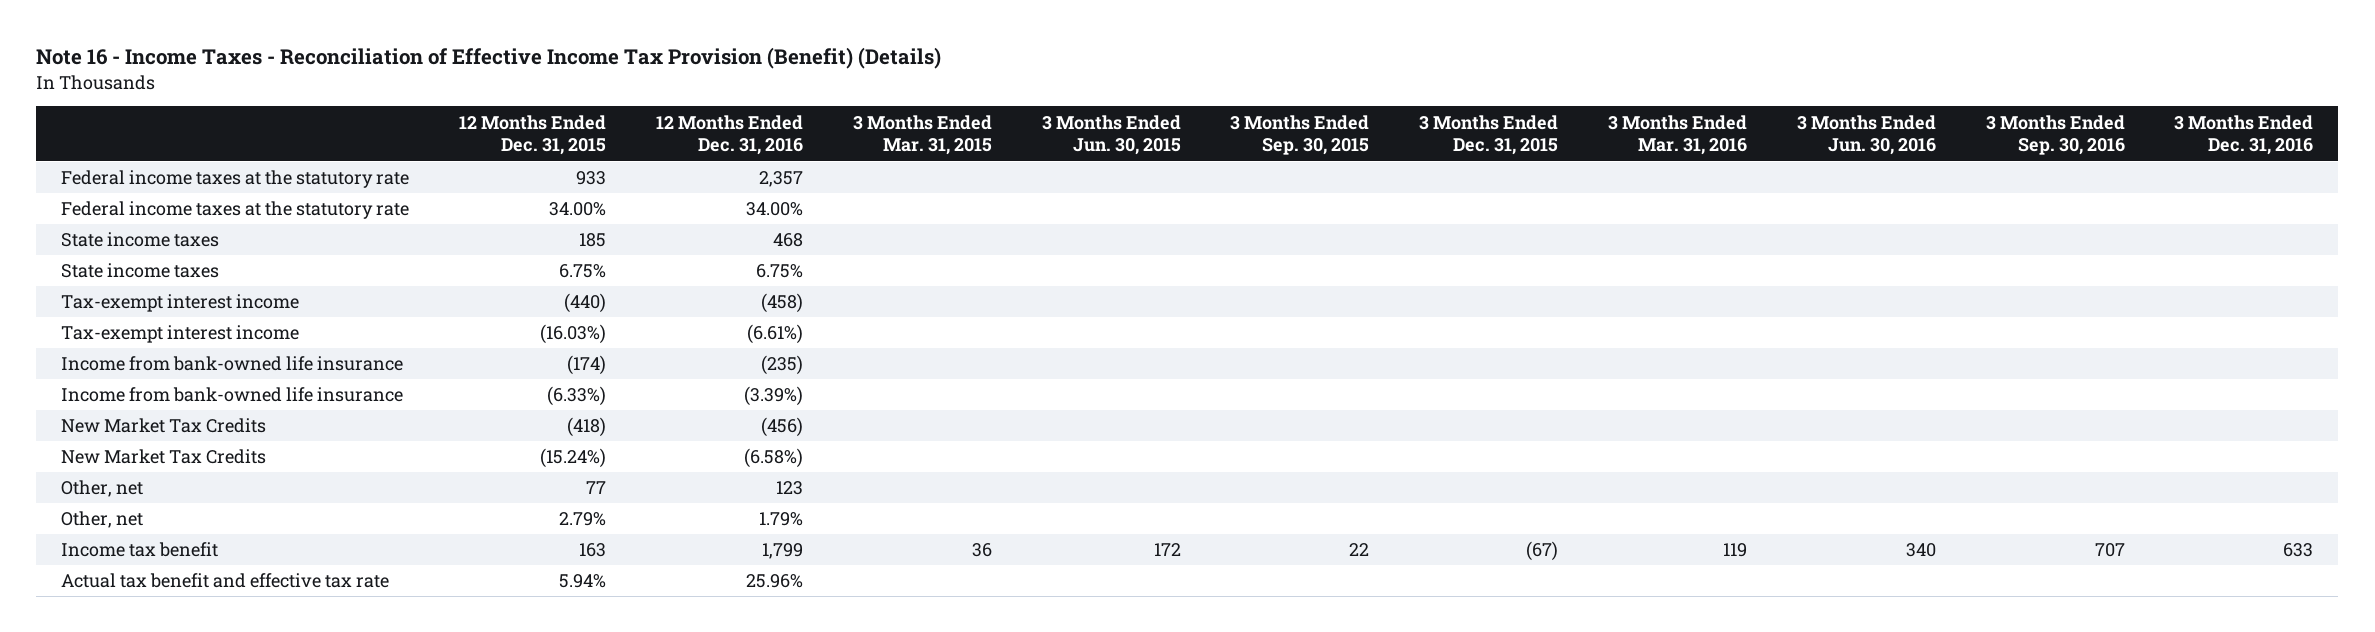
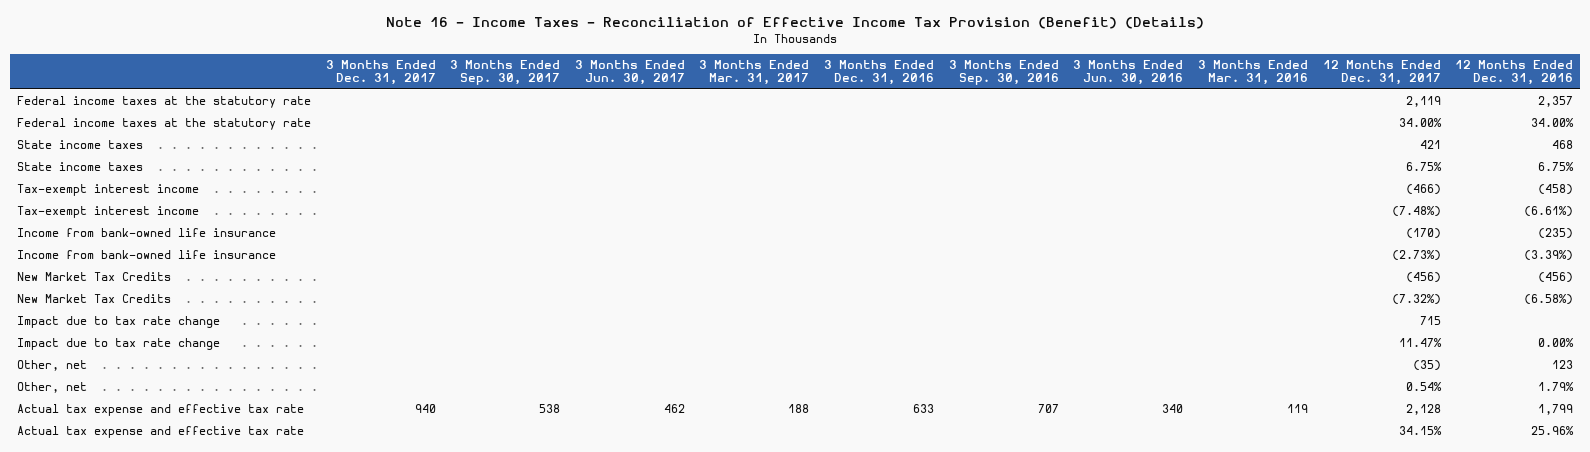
[459,114,607,156] 12 Months Ended Dec. 31, 2015 -> none
[852,114,992,156] 3 Months Ended Mar. 31, 2015 -> none
[1041,114,1181,156] 3 Months Ended Jun. 30, 2015 -> none
[1230,114,1370,156] 3 Months Ended Sep. 30, 2015 -> none
[1419,114,1559,156] 3 Months Ended Dec. 31, 2015 -> none
none -> [325,60,436,86] 3 Months Ended Dec. 31, 2017
none -> [450,60,561,86] 3 Months Ended Sep. 30, 2017
none -> [574,60,685,86] 3 Months Ended Jun. 30, 2017
none -> [699,60,810,86] 3 Months Ended Mar. 31, 2017
none -> [1322,60,1441,86] 12 Months Ended Dec. 31, 2017
none -> [17,316,221,329] Impact due to tax rate change
none -> [17,338,221,351] Impact due to tax rate change
[61,542,219,558] Income tax benefit -> [17,404,305,417] Actual tax expense and effective tax rate
[61,573,390,589] Actual tax benefit and effective tax rate -> [17,426,305,439] Actual tax expense and effective tax rate

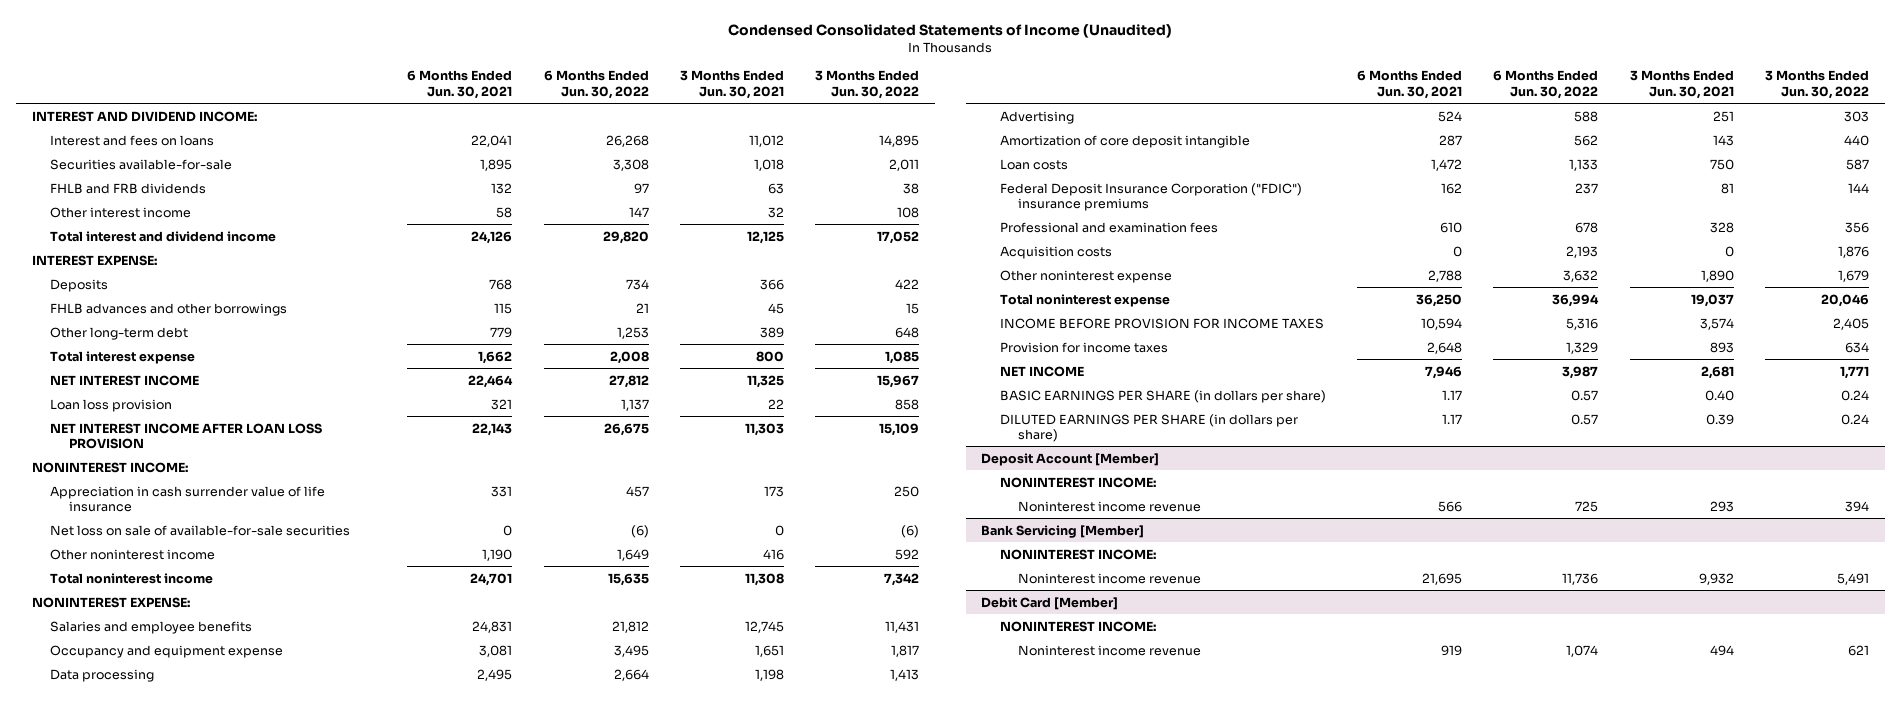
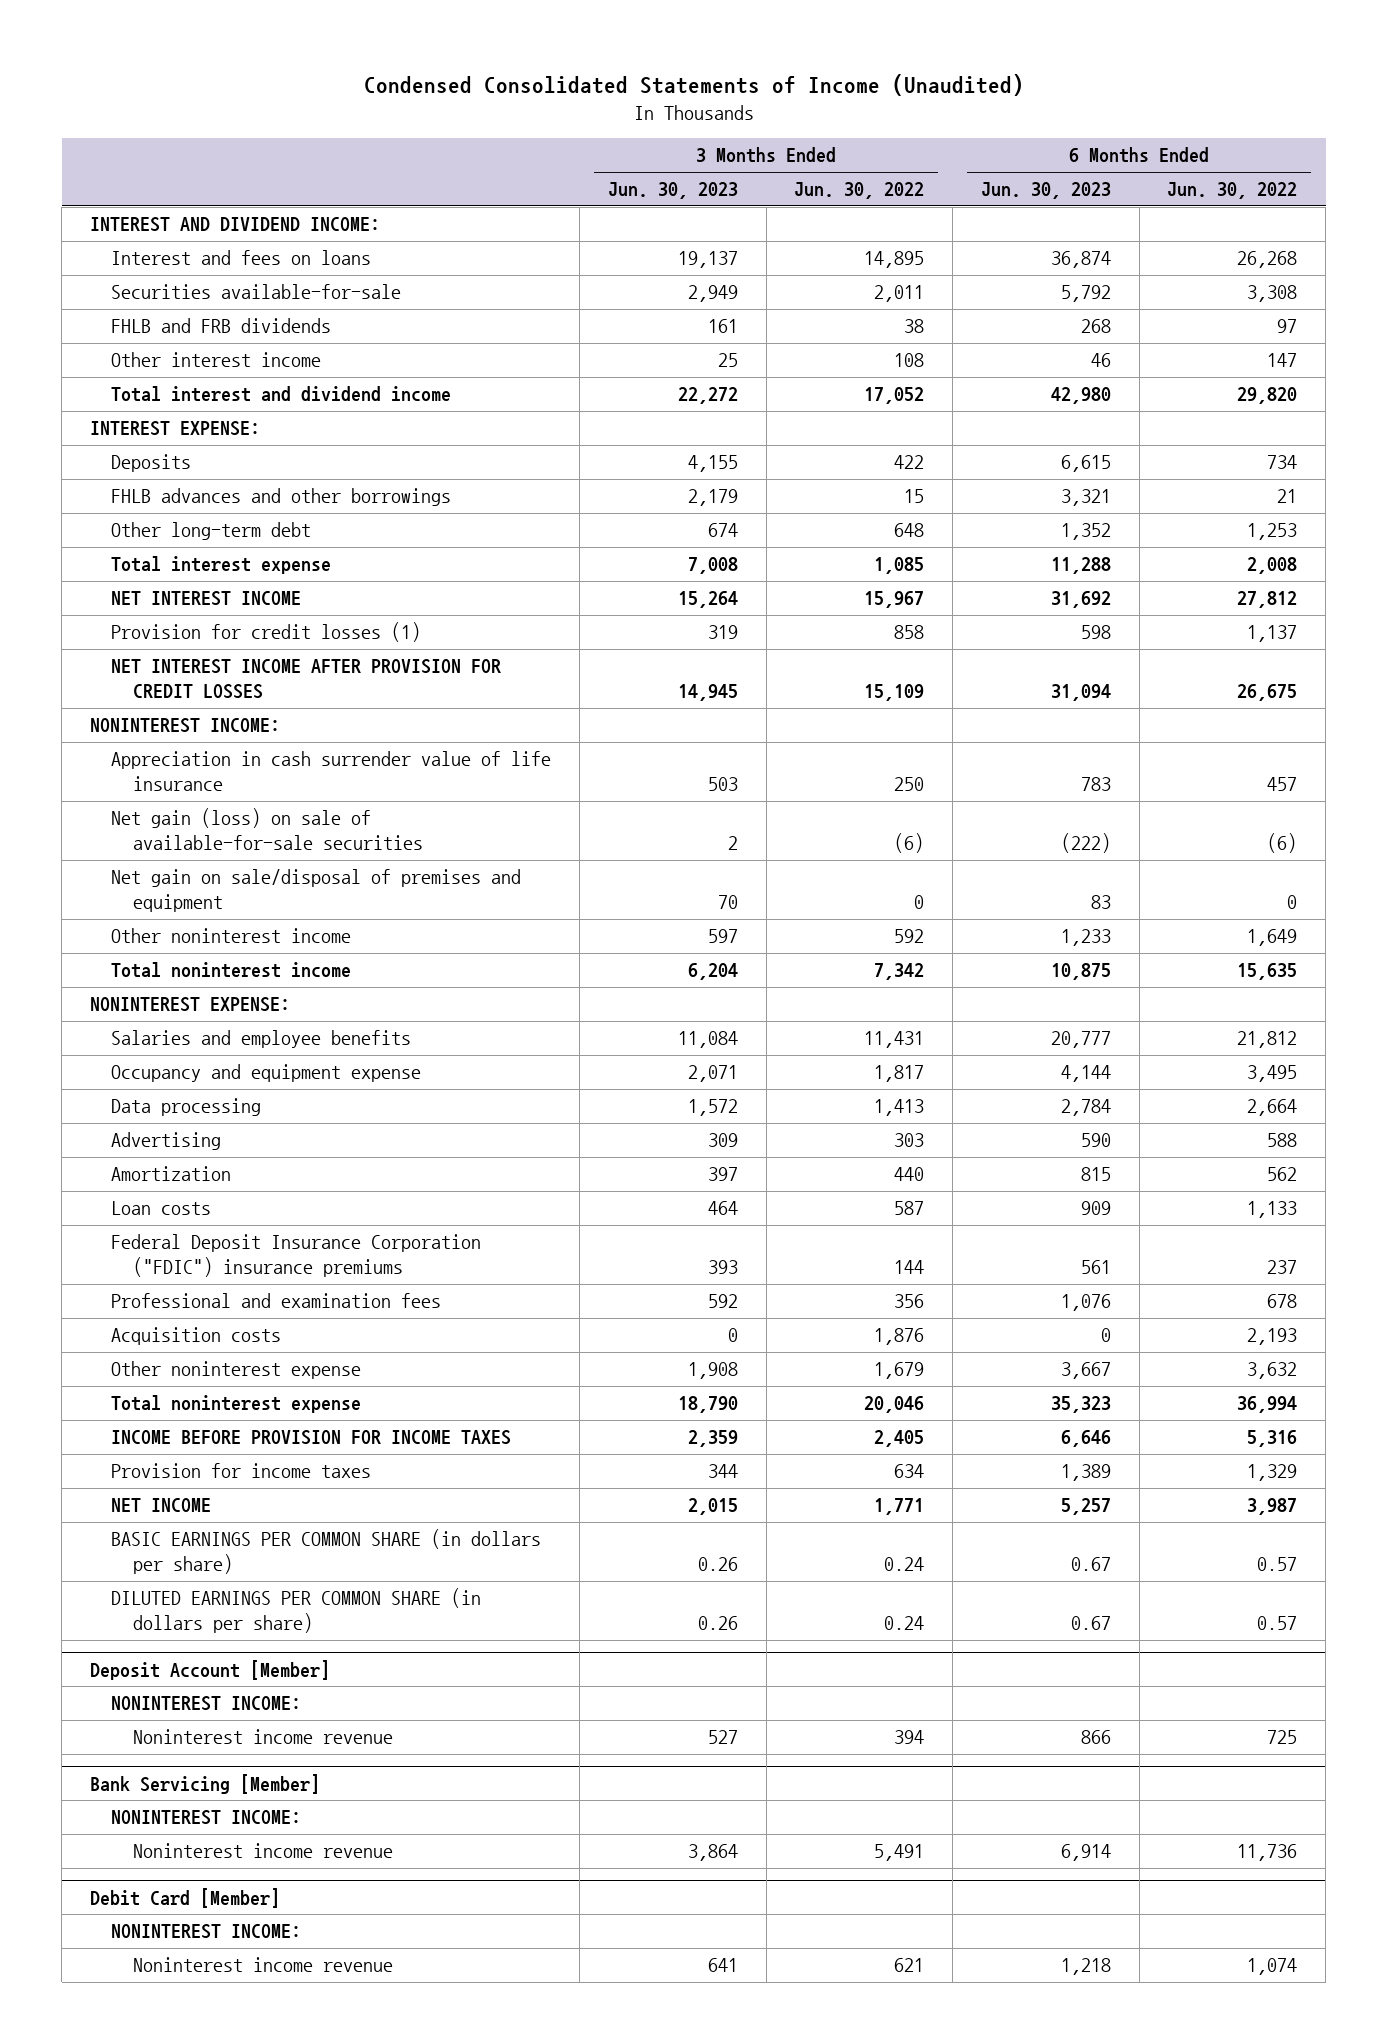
[407,70,513,99] 6 Months Ended Jun. 30, 2021 -> none
[680,70,785,99] 3 Months Ended Jun. 30, 2021 -> none
none -> [607,182,738,200] Jun. 30, 2023
none -> [980,182,1111,200] Jun. 30, 2023
[50,398,173,412] Loan loss provision -> [111,622,422,643] Provision for credit losses (1)
[50,422,323,449] NET INTEREST INCOME AFTER LOAN LOSS PROVISION -> [111,659,502,700] NET INTEREST INCOME AFTER PROVISION FOR CREDIT LOSSES
[50,524,351,536] Net loss on sale of available-for-sale securities -> [111,808,423,851] Net gain (loss) on sale of available-for-sale securities
none -> [111,869,522,913] Net gain on sale/disposal of premises and equipment
[999,134,1250,148] Amortization of core deposit intangible -> [111,1166,232,1182] Amortization
[999,389,1326,403] BASIC EARNINGS PER SHARE (in dollars per share) -> [111,1529,542,1575] BASIC EARNINGS PER COMMON SHARE (in dollars per share)
[999,413,1298,442] DILUTED EARNINGS PER SHARE (in dollars per share) -> [111,1588,482,1634] DILUTED EARNINGS PER COMMON SHARE (in dollars per share)

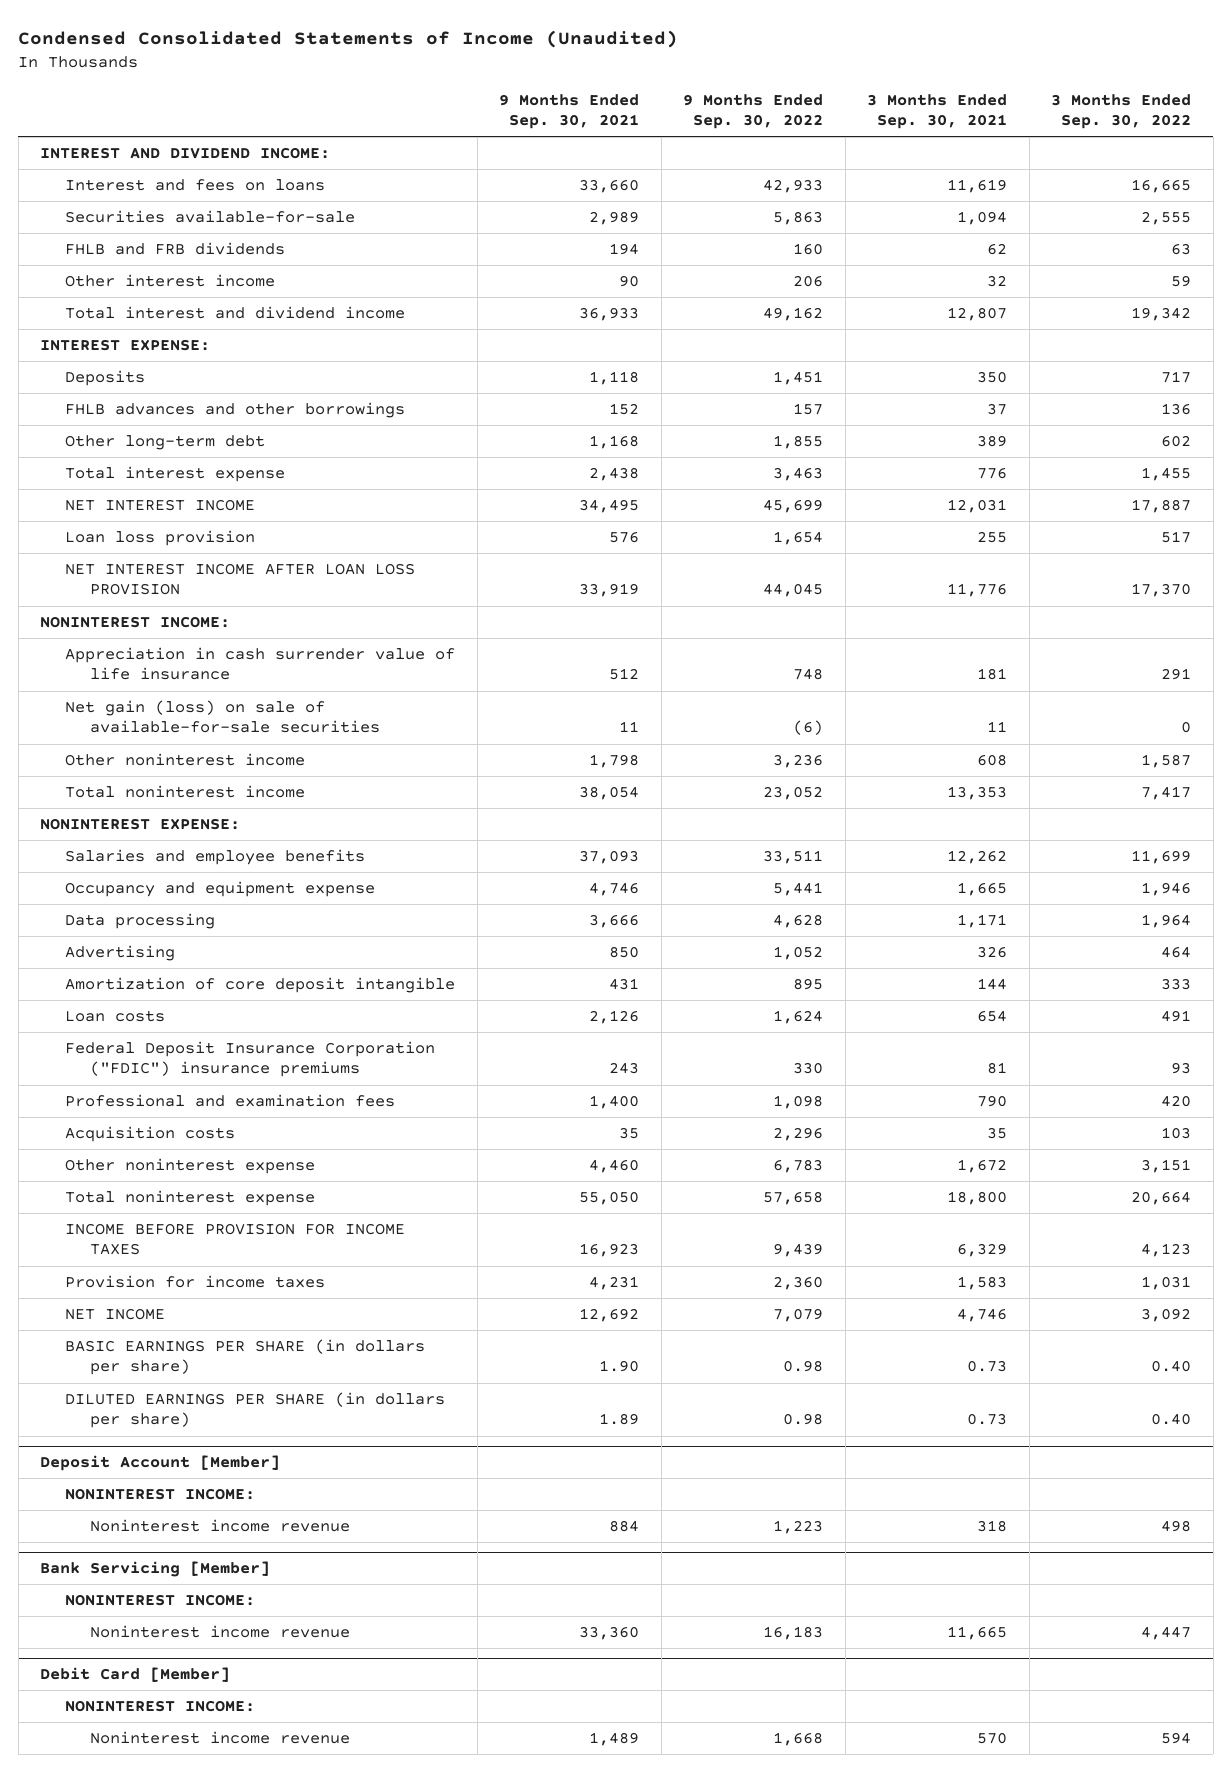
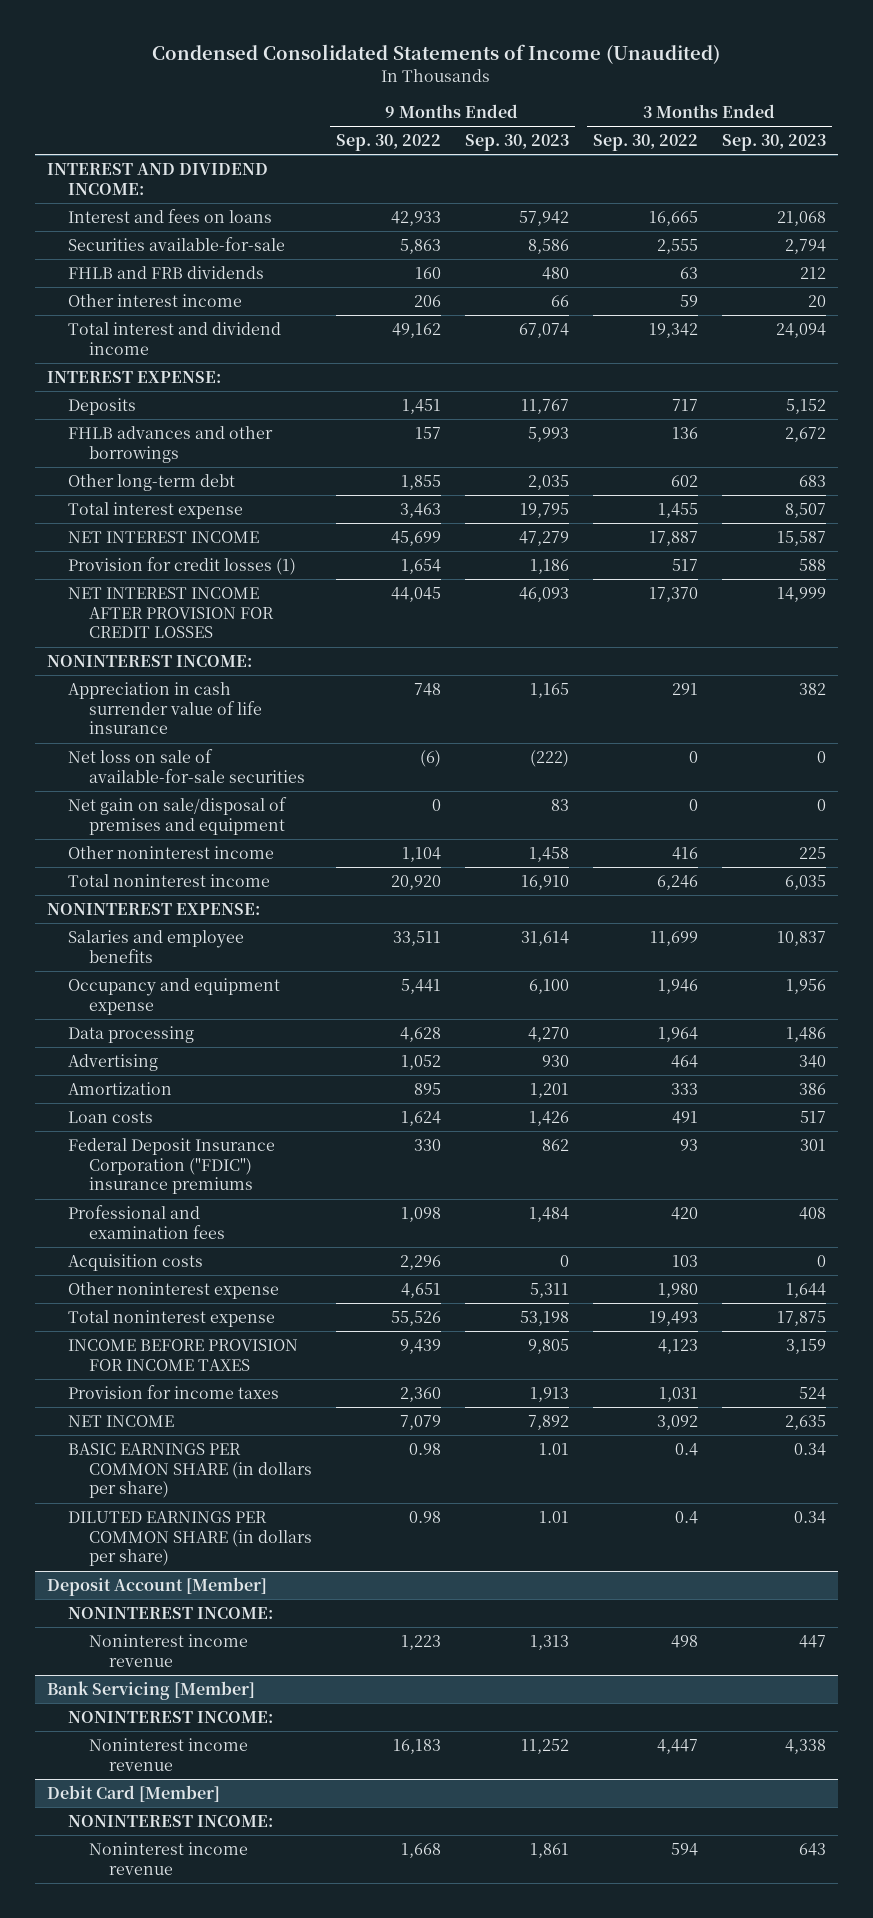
[499,93,640,130] 9 Months Ended Sep. 30, 2021 -> none
[867,93,1008,130] 3 Months Ended Sep. 30, 2021 -> none
none -> [464,134,569,152] Sep. 30, 2023
none -> [721,134,826,152] Sep. 30, 2023
[65,530,256,547] Loan loss provision -> [67,556,296,575] Provision for credit losses (1)
[65,563,416,596] NET INTEREST INCOME AFTER LOAN LOSS PROVISION -> [67,586,274,639] NET INTEREST INCOME AFTER PROVISION FOR CREDIT LOSSES
[65,700,381,734] Net gain (loss) on sale of available-for-sale securities -> [67,748,305,783] Net loss on sale of available-for-sale securities
none -> [67,796,287,835] Net gain on sale/disposal of premises and equipment
[773,754,824,769] 3,236 -> [401,846,441,862] 1,104
[1141,754,1192,769] 1,587 -> [671,846,698,860] 416
[763,786,824,801] 23,052 -> [390,874,441,890] 20,920
[1141,786,1192,801] 7,417 -> [656,874,698,890] 6,246
[65,977,456,994] Amortization of core deposit intangible -> [67,1081,172,1095] Amortization
[773,1159,824,1174] 6,783 -> [400,1282,441,1298] 4,651
[1141,1159,1192,1174] 3,151 -> [657,1282,698,1298] 1,980
[763,1191,824,1206] 57,658 -> [390,1310,441,1326] 55,526
[1131,1191,1192,1206] 20,664 -> [648,1310,698,1326] 19,493
[65,1339,426,1376] BASIC EARNINGS PER SHARE (in dollars per share) -> [67,1442,312,1499] BASIC EARNINGS PER COMMON SHARE (in dollars per share)
[1151,1360,1192,1373] 0.40 -> [674,1442,698,1456] 0.4
[65,1392,446,1429] DILUTED EARNINGS PER SHARE (in dollars per share) -> [67,1510,312,1567] DILUTED EARNINGS PER COMMON SHARE (in dollars per share)
[1151,1413,1192,1426] 0.40 -> [674,1510,698,1524] 0.4

